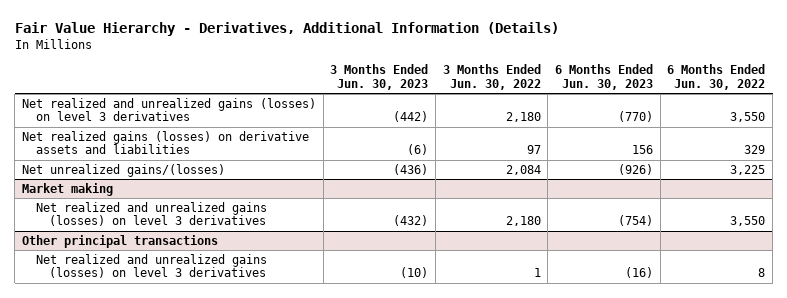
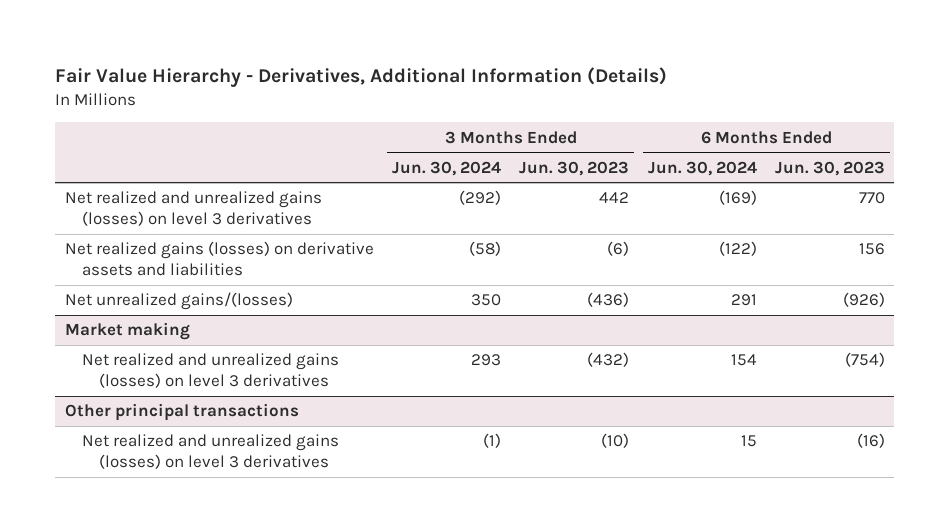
[442,64,541,90] 3 Months Ended Jun. 30, 2022 -> none
[667,64,766,90] 6 Months Ended Jun. 30, 2022 -> none
none -> [391,160,501,176] Jun. 30, 2024
none -> [647,160,757,176] Jun. 30, 2024
[393,111,429,123] (442) -> [599,192,630,204] 442
[618,111,654,123] (770) -> [859,192,886,205] 770

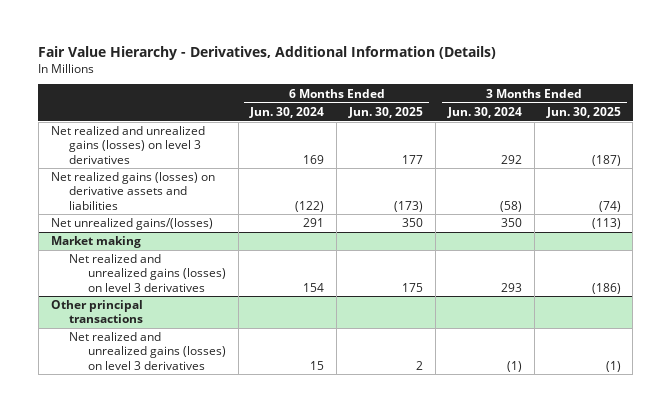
[519,160,630,176] Jun. 30, 2023 -> none
[775,160,886,176] Jun. 30, 2023 -> none
none -> [348,106,424,118] Jun. 30, 2025
none -> [545,106,621,118] Jun. 30, 2025
[458,190,501,206] (292) -> [500,154,522,164] 292
[718,190,757,206] (169) -> [303,154,325,164] 169

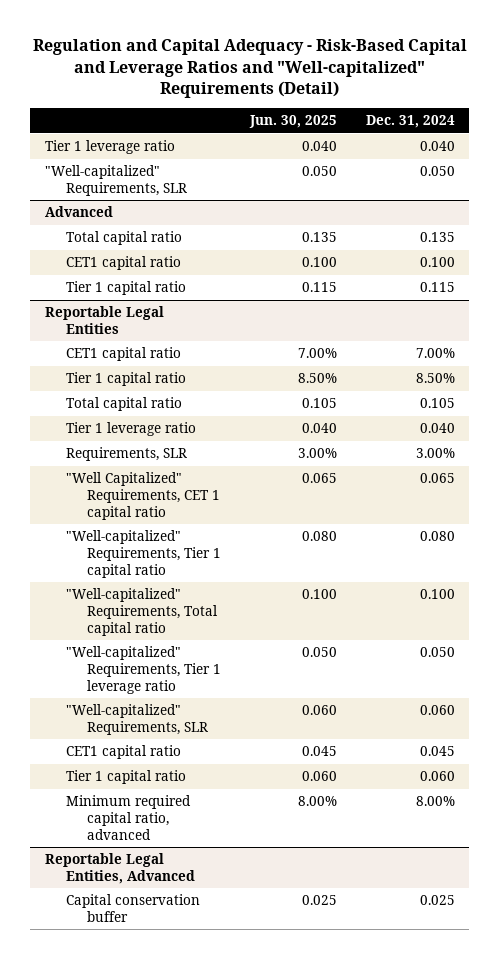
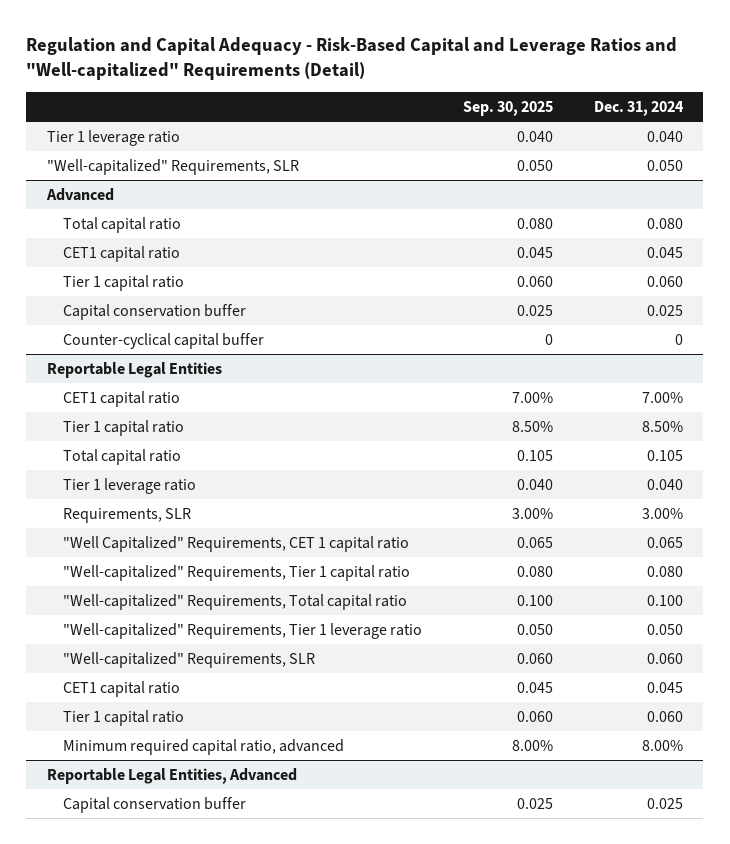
[249,115,338,129] Jun. 30, 2025 -> none
none -> [462,101,553,117] Sep. 30, 2025
[420,232,456,243] 0.135 -> [646,217,683,229] 0.080
[420,257,456,268] 0.100 -> [646,246,683,258] 0.045
[420,282,456,293] 0.115 -> [646,275,683,287] 0.060
none -> [62,303,246,320] Capital conservation buffer
none -> [62,332,264,349] Counter-cyclical capital buffer

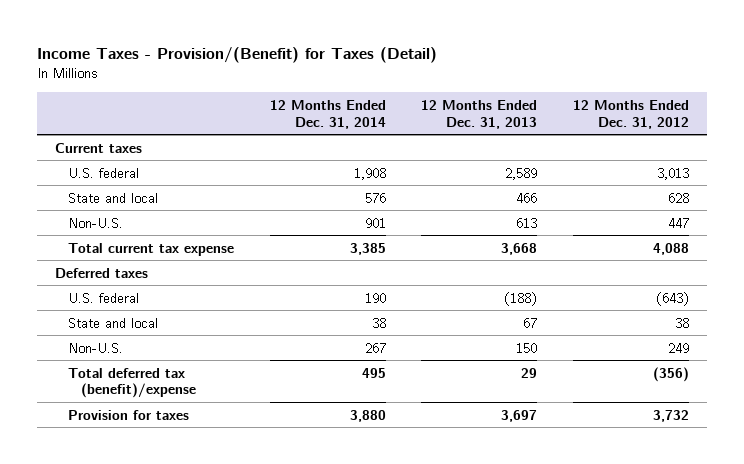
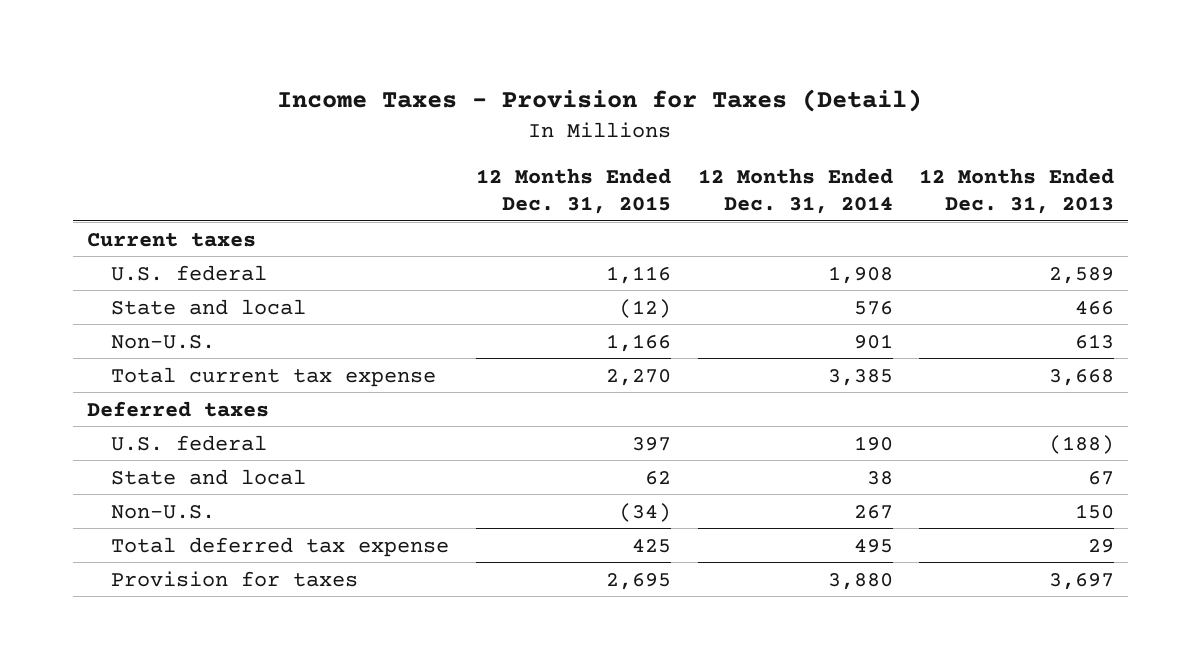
[37,47,438,64] Income Taxes - Provision/(Benefit) for Taxes (Detail) -> [277,89,923,113] Income Taxes - Provision for Taxes (Detail)
[573,99,690,129] 12 Months Ended Dec. 31, 2012 -> none
none -> [475,167,671,214] 12 Months Ended Dec. 31, 2015
[68,367,197,399] Total deferred tax (benefit)/expense -> [110,536,449,557] Total deferred tax expense

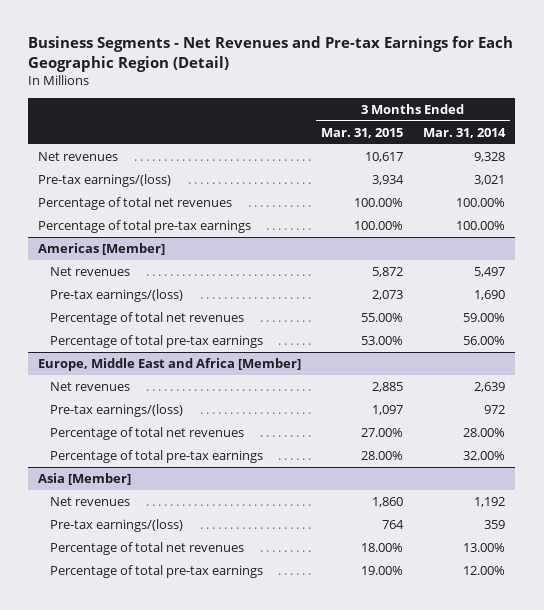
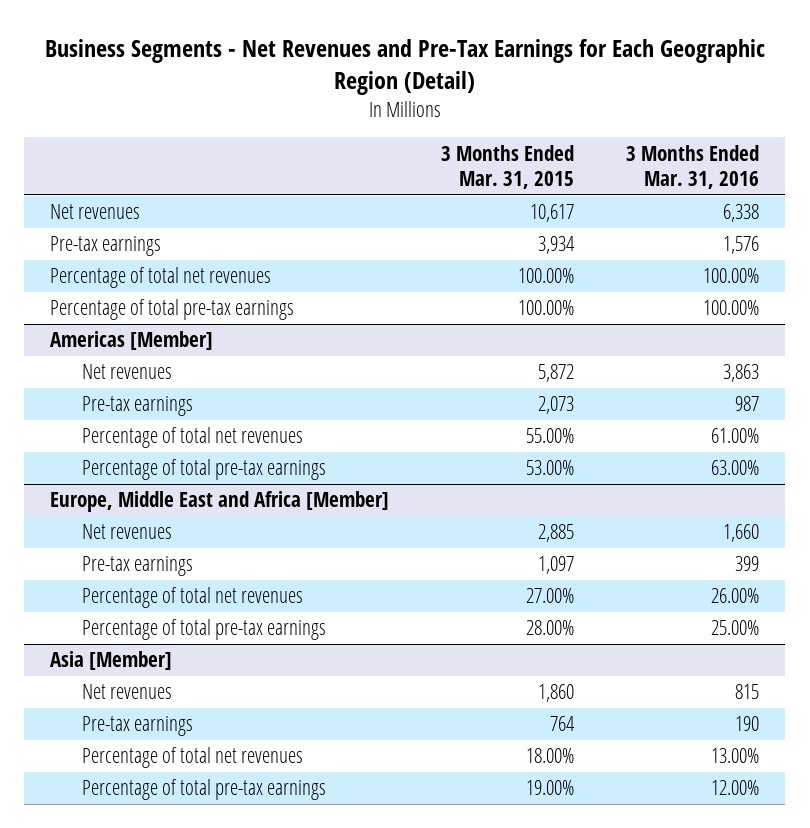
[28,36,514,73] Business Segments - Net Revenues and Pre-tax Earnings for Each Geographic Region (Detail) -> [44,38,765,95] Business Segments - Net Revenues and Pre-Tax Earnings for Each Geographic Region (Detail)
[423,127,507,138] Mar. 31, 2014 -> none
none -> [626,144,760,190] 3 Months Ended Mar. 31, 2016
[38,173,172,187] Pre-tax earnings/(loss) -> [50,236,162,257] Pre-tax earnings
[49,288,183,302] Pre-tax earnings/(loss) -> [81,396,193,417] Pre-tax earnings
[49,403,183,417] Pre-tax earnings/(loss) -> [81,556,193,577] Pre-tax earnings
[49,518,183,532] Pre-tax earnings/(loss) -> [81,716,193,737] Pre-tax earnings

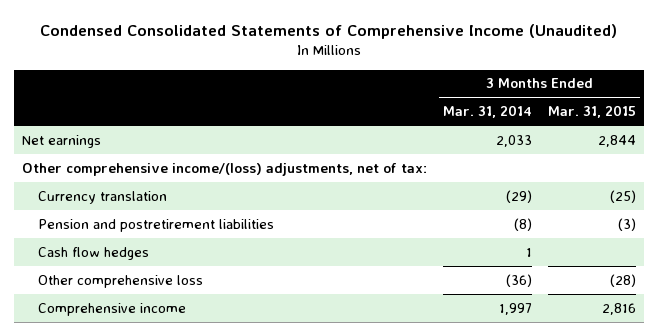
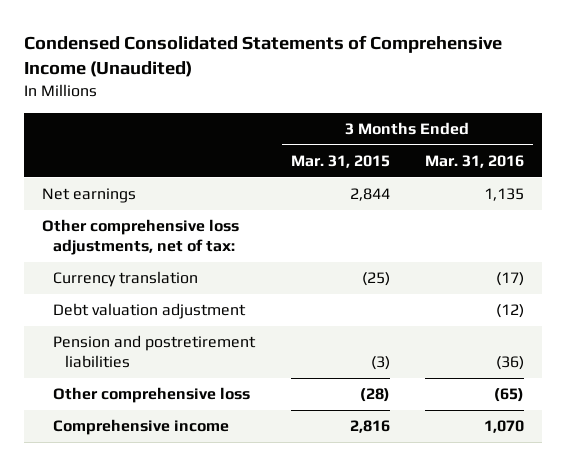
[443,105,533,119] Mar. 31, 2014 -> none
none -> [425,154,525,168] Mar. 31, 2016
[21,162,427,176] Other comprehensive income/(loss) adjustments, net of tax: -> [41,219,239,256] Other comprehensive loss adjustments, net of tax:
none -> [53,303,247,320] Debt valuation adjustment
[37,246,149,260] Cash flow hedges -> none

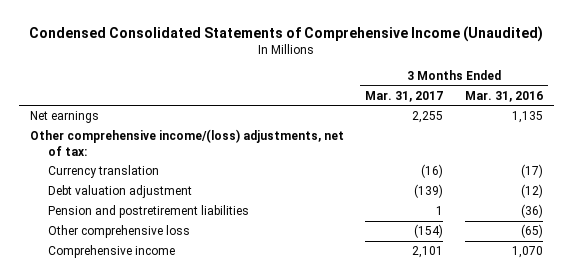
[290,154,390,168] Mar. 31, 2015 -> none
none -> [365,90,444,102] Mar. 31, 2017
[41,219,239,256] Other comprehensive loss adjustments, net of tax: -> [29,129,344,156] Other comprehensive income/(loss) adjustments, net of tax:

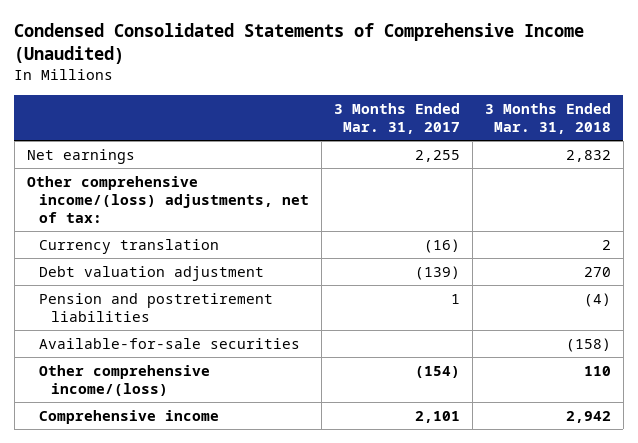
[465,90,544,102] Mar. 31, 2016 -> none
none -> [484,102,611,134] 3 Months Ended Mar. 31, 2018
none -> [39,338,301,350] Available-for-sale securities
[47,225,190,239] Other comprehensive loss -> [39,365,211,396] Other comprehensive income/(loss)

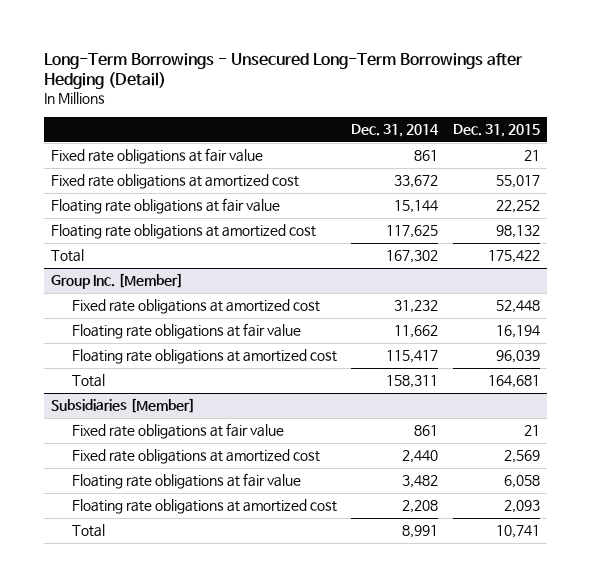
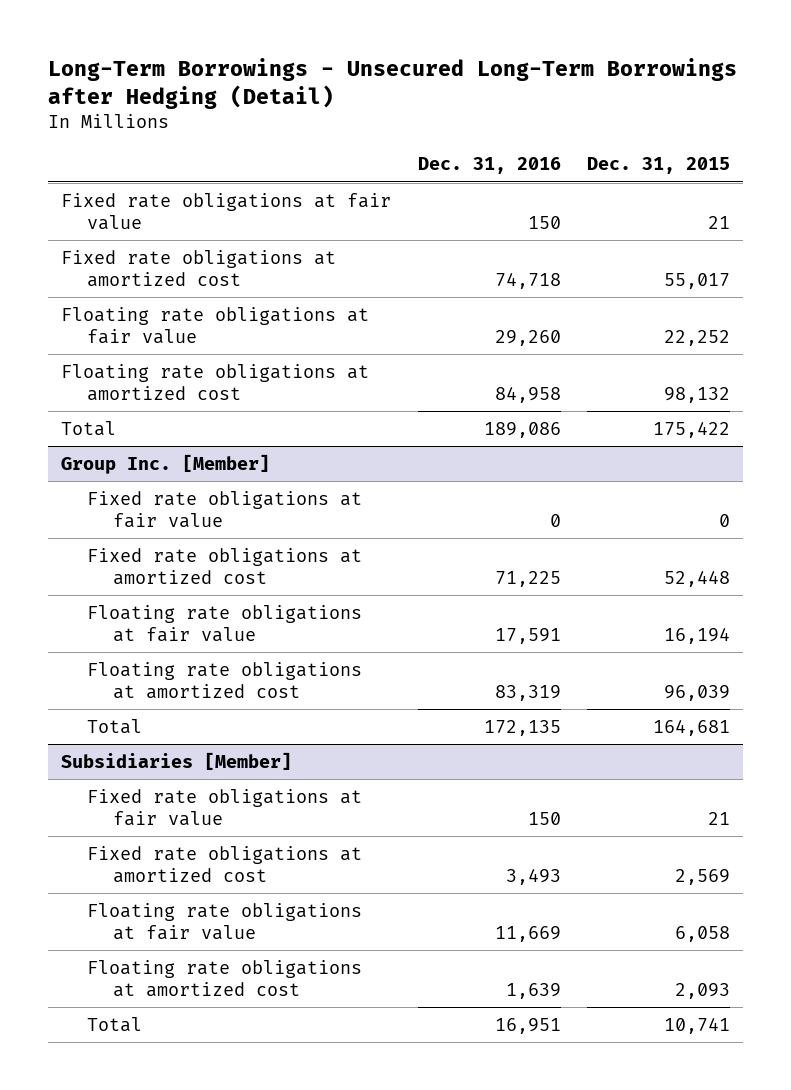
[351,123,440,137] Dec. 31, 2014 -> none
none -> [417,157,561,175] Dec. 31, 2016
none -> [87,490,363,529] Fixed rate obligations at fair value

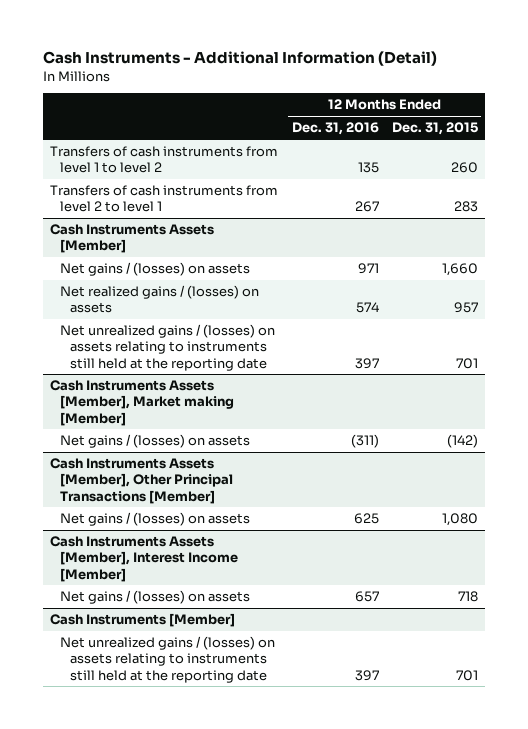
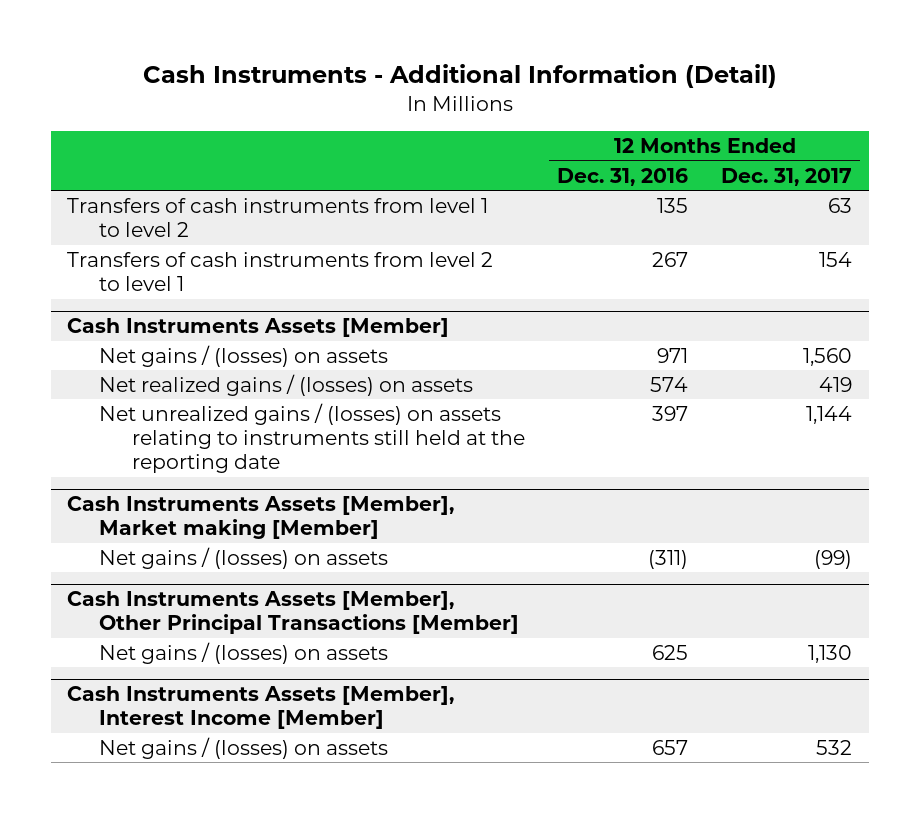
[392,122,479,136] Dec. 31, 2015 -> none
none -> [721,167,853,186] Dec. 31, 2017
[50,613,236,628] Cash Instruments [Member] -> none
[59,636,275,683] Net unrealized gains / (losses) on assets relating to instruments still held at the reporting date -> none

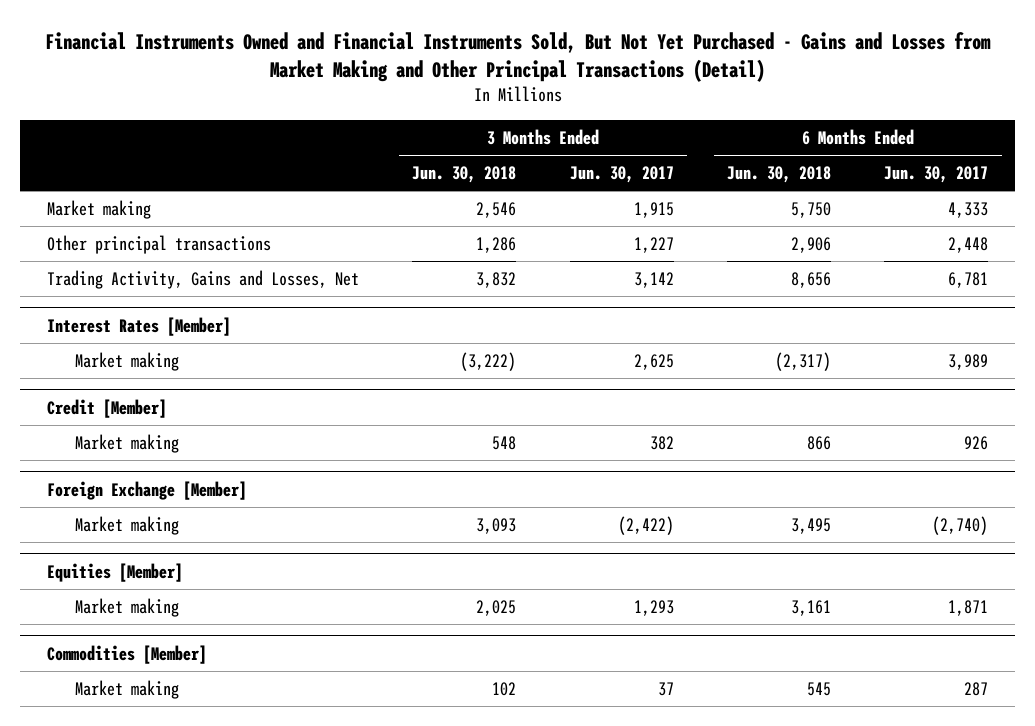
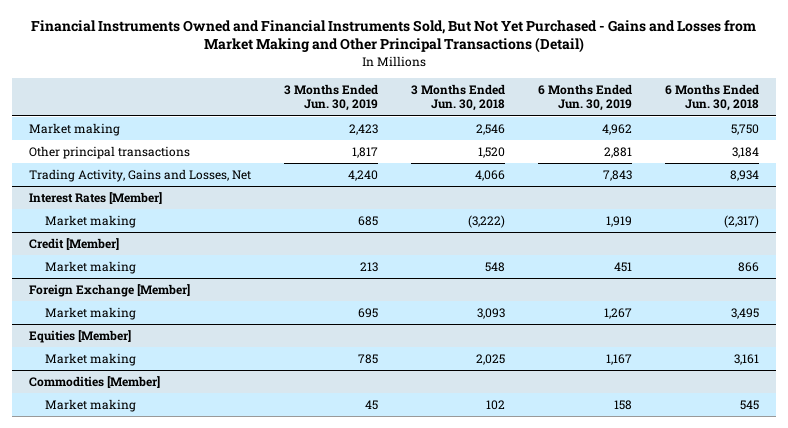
[569,166,674,184] Jun. 30, 2017 -> none
[884,166,989,184] Jun. 30, 2017 -> none
none -> [283,83,378,112] 3 Months Ended Jun. 30, 2019
none -> [538,83,633,112] 6 Months Ended Jun. 30, 2019
[476,237,517,254] 1,286 -> [478,147,506,159] 1,520
[790,237,831,254] 2,906 -> [732,147,760,159] 3,184
[476,272,517,289] 3,832 -> [475,170,506,182] 4,066
[790,272,831,289] 8,656 -> [730,170,760,182] 8,934

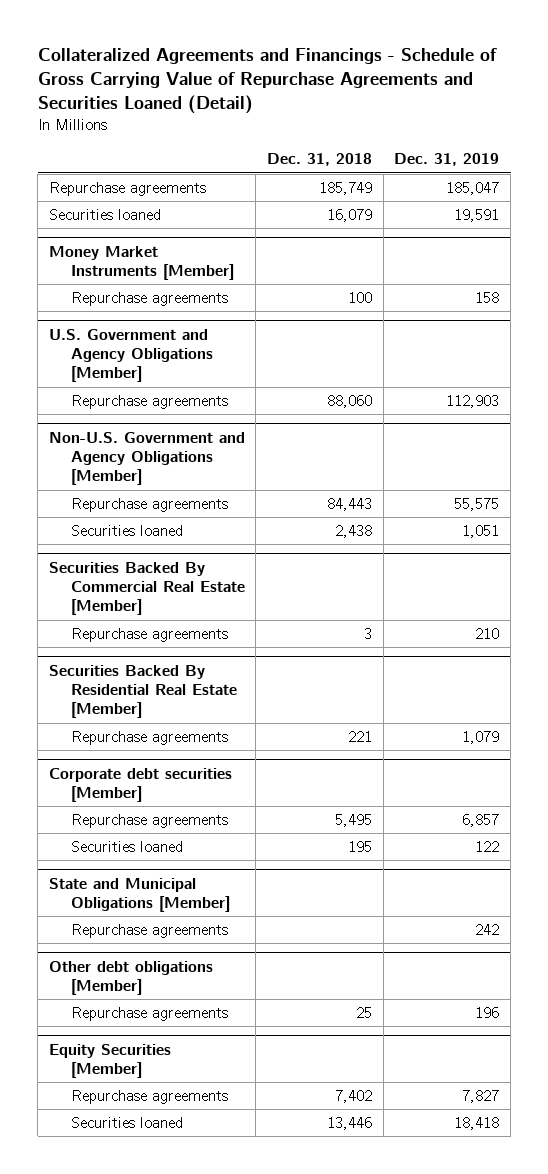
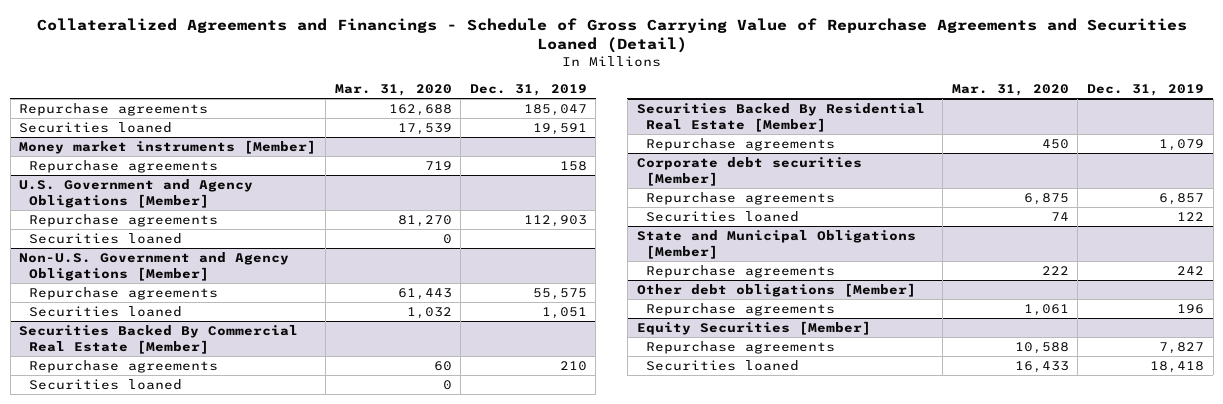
[267,153,373,167] Dec. 31, 2018 -> none
none -> [334,83,452,96] Mar. 31, 2020
[48,245,234,280] Money Market Instruments [Member] -> [19,140,317,155] Money market instruments [Member]
none -> [29,233,183,245] Securities loaned
none -> [29,379,183,391] Securities loaned

